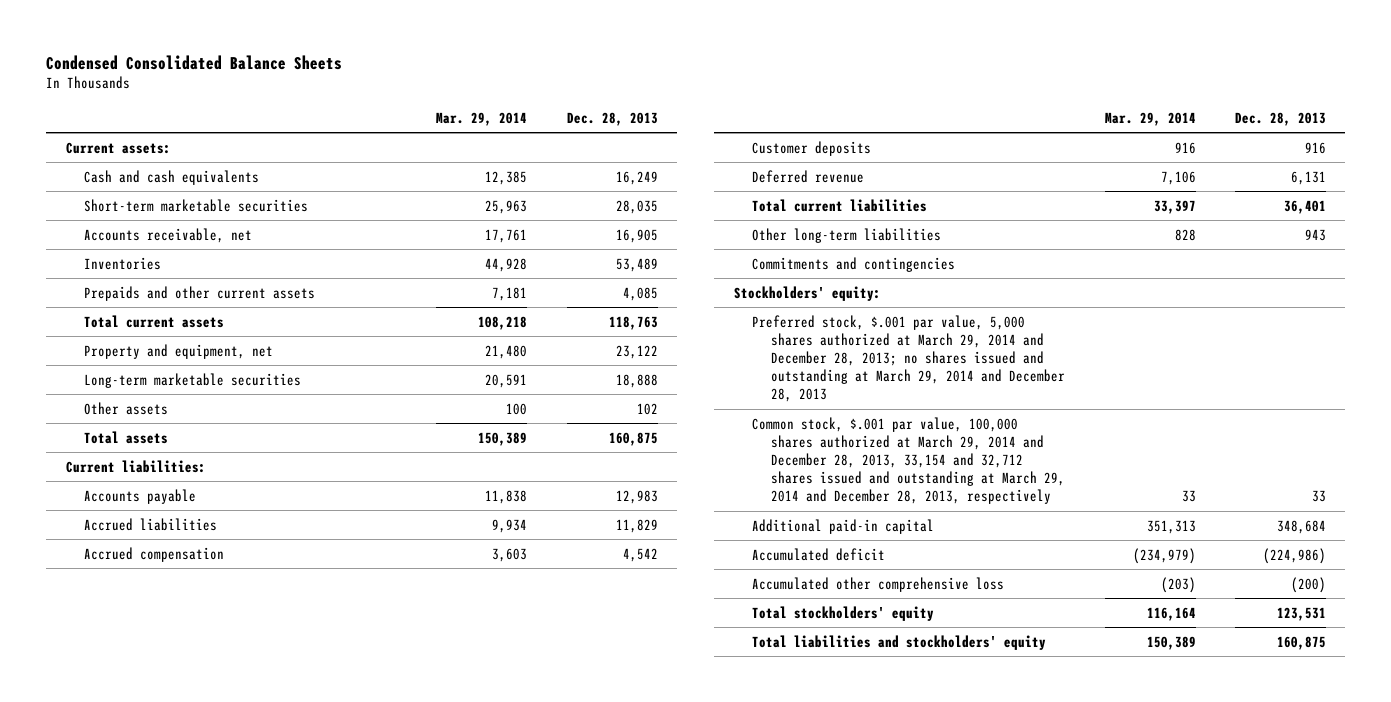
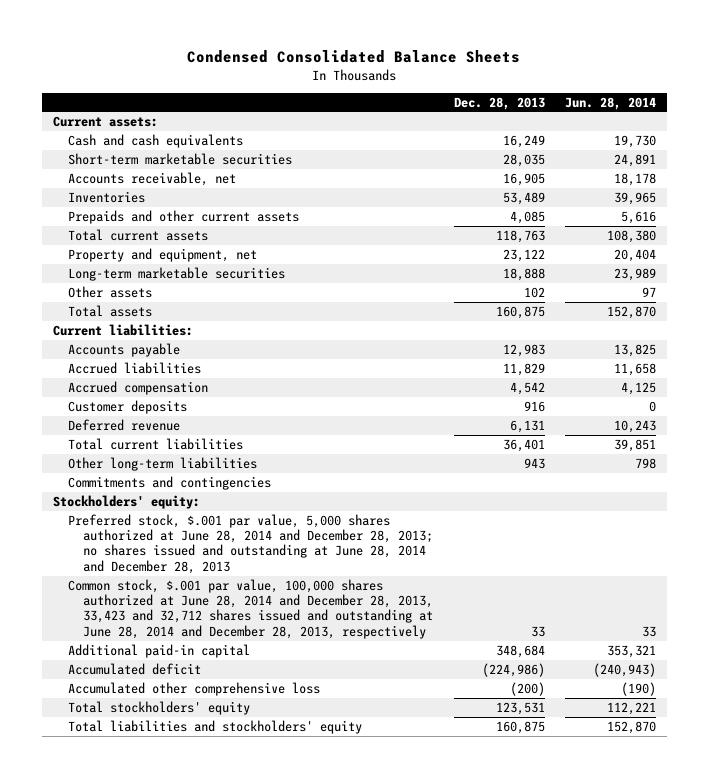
[436,111,528,126] Mar. 29, 2014 -> none
none -> [565,96,657,110] Jun. 28, 2014
[752,314,1066,403] Preferred stock, $.001 par value, 5,000 shares authorized at March 29, 2014 and December 28, 2013; no shares issued and outstanding at March 29, 2014 and December 28, 2013 -> [67,513,433,574] Preferred stock, $.001 par value, 5,000 shares authorized at June 28, 2014 and December 28, 2013; no shares issued and outstanding at June 28, 2014 and December 28, 2013
[752,416,1066,505] Common stock, $.001 par value, 100,000 shares authorized at March 29, 2014 and December 28, 2013, 33,154 and 32,712 shares issued and outstanding at March 29, 2014 and December 28, 2013, respectively -> [67,578,433,639] Common stock, $.001 par value, 100,000 shares authorized at June 28, 2014 and December 28, 2013, 33,423 and 32,712 shares issued and outstanding at June 28, 2014 and December 28, 2013, respectively

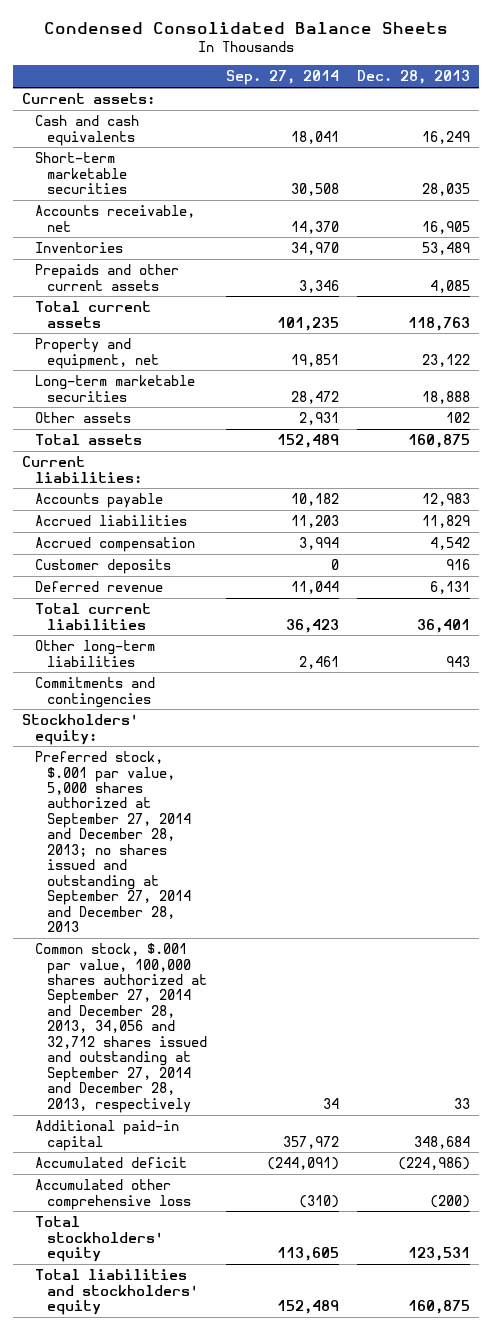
[565,96,657,110] Jun. 28, 2014 -> none
none -> [225,70,339,86] Sep. 27, 2014
[67,513,433,574] Preferred stock, $.001 par value, 5,000 shares authorized at June 28, 2014 and December 28, 2013; no shares issued and outstanding at June 28, 2014 and December 28, 2013 -> [34,751,192,933] Preferred stock, $.001 par value, 5,000 shares authorized at September 27, 2014 and December 28, 2013; no shares issued and outstanding at September 27, 2014 and December 28, 2013
[67,578,433,639] Common stock, $.001 par value, 100,000 shares authorized at June 28, 2014 and December 28, 2013, 33,423 and 32,712 shares issued and outstanding at June 28, 2014 and December 28, 2013, respectively -> [34,943,208,1113] Common stock, $.001 par value, 100,000 shares authorized at September 27, 2014 and December 28, 2013, 34,056 and 32,712 shares issued and outstanding at September 27, 2014 and December 28, 2013, respectively

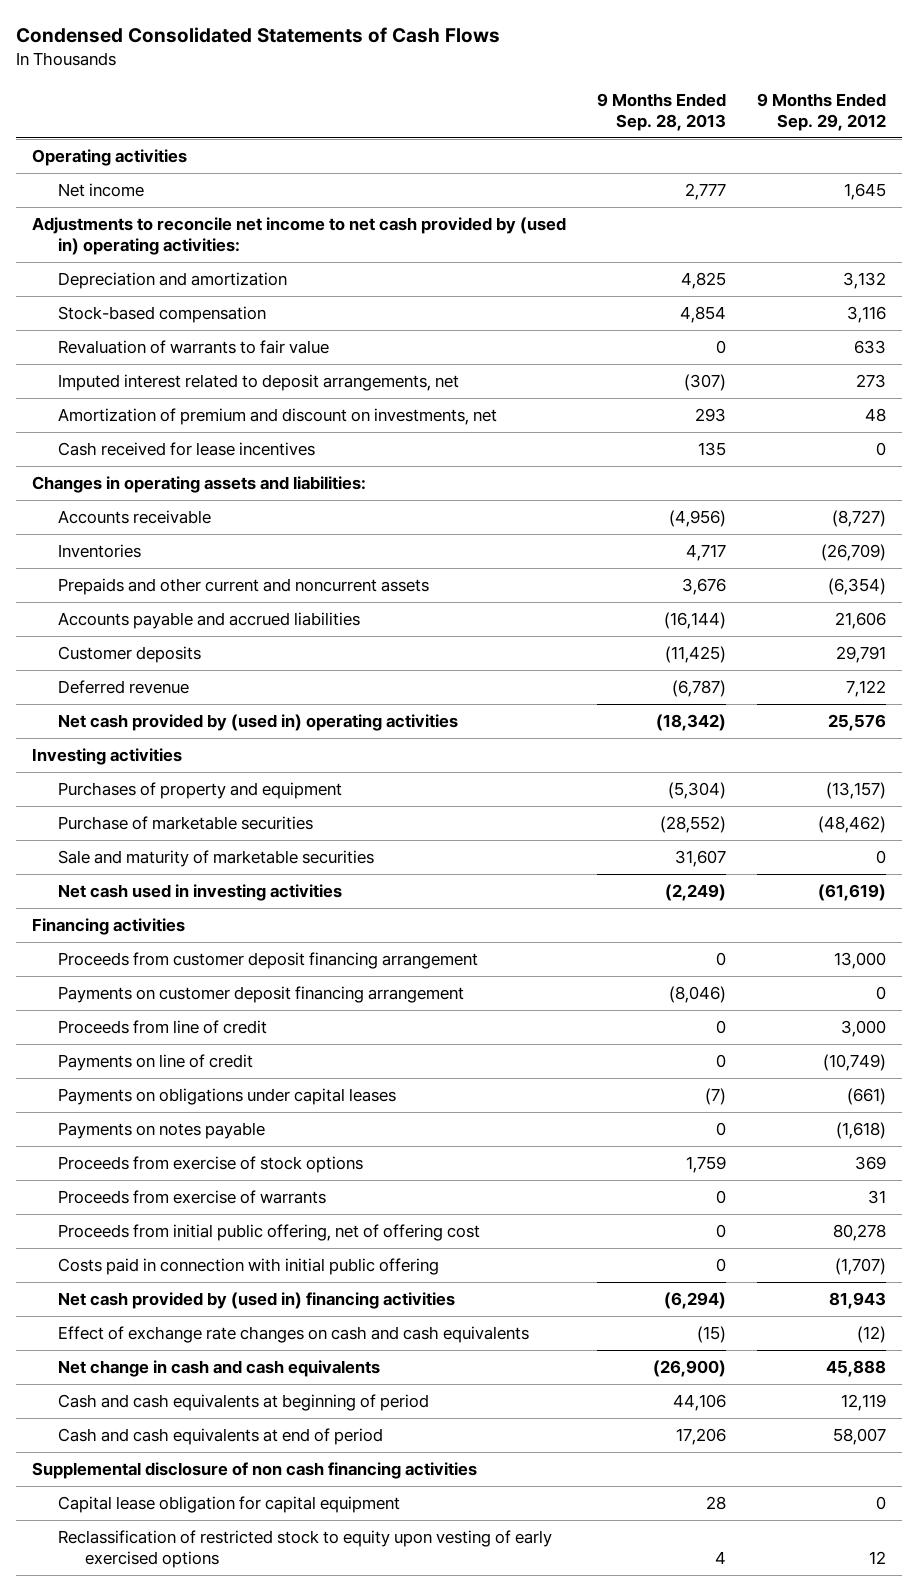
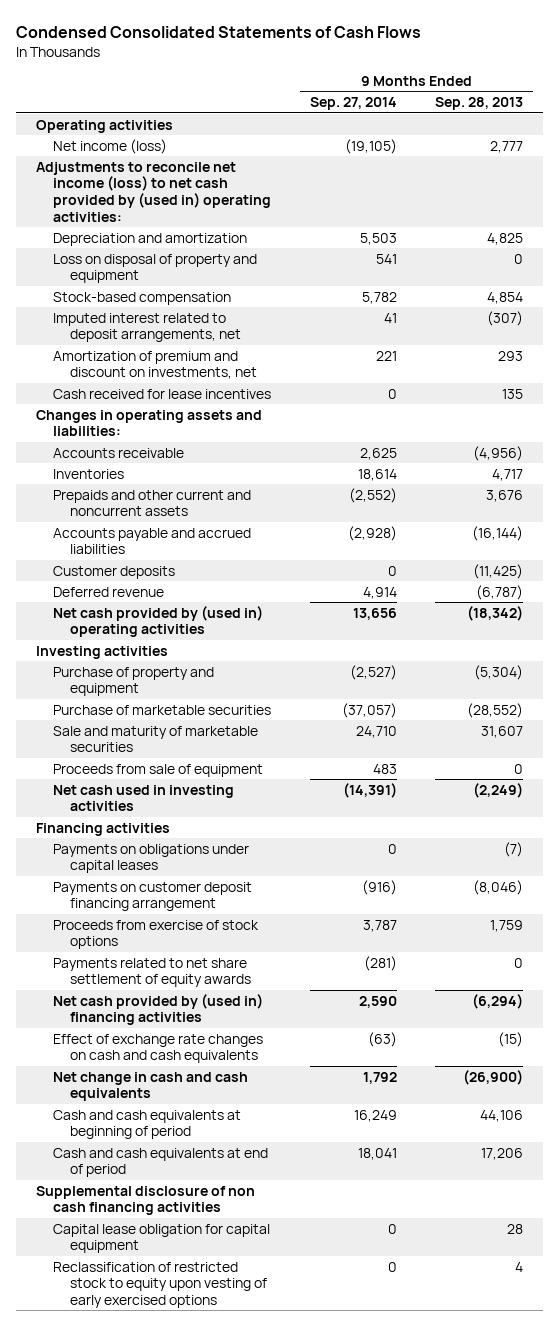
[757,92,887,131] 9 Months Ended Sep. 29, 2012 -> none
none -> [309,97,397,111] Sep. 27, 2014
[58,183,145,198] Net income -> [52,138,167,154] Net income (loss)
[31,217,566,256] Adjustments to reconcile net income to net cash provided by (used in) operating activities: -> [35,161,271,222] Adjustments to reconcile net income (loss) to net cash provided by (used in) operating activities:
none -> [52,253,257,284] Loss on disposal of property and equipment
[58,340,330,355] Revaluation of warrants to fair value -> none
[58,782,343,800] Purchases of property and equipment -> [52,666,214,697] Purchase of property and equipment
none -> [52,763,263,777] Proceeds from sale of equipment
[58,952,479,970] Proceeds from customer deposit financing arrangement -> none
[58,1020,268,1035] Proceeds from line of credit -> none
[58,1054,254,1072] Payments on line of credit -> none
[58,1122,266,1140] Payments on notes payable -> none
[58,986,465,1004] Payments on customer deposit financing arrangement -> [52,881,252,912] Payments on customer deposit financing arrangement
[58,1190,327,1205] Proceeds from exercise of warrants -> none
[58,1224,481,1242] Proceeds from initial public offering, net of offering cost -> none
[58,1258,440,1276] Costs paid in connection with initial public offering -> none
none -> [52,957,252,988] Payments related to net share settlement of equity awards

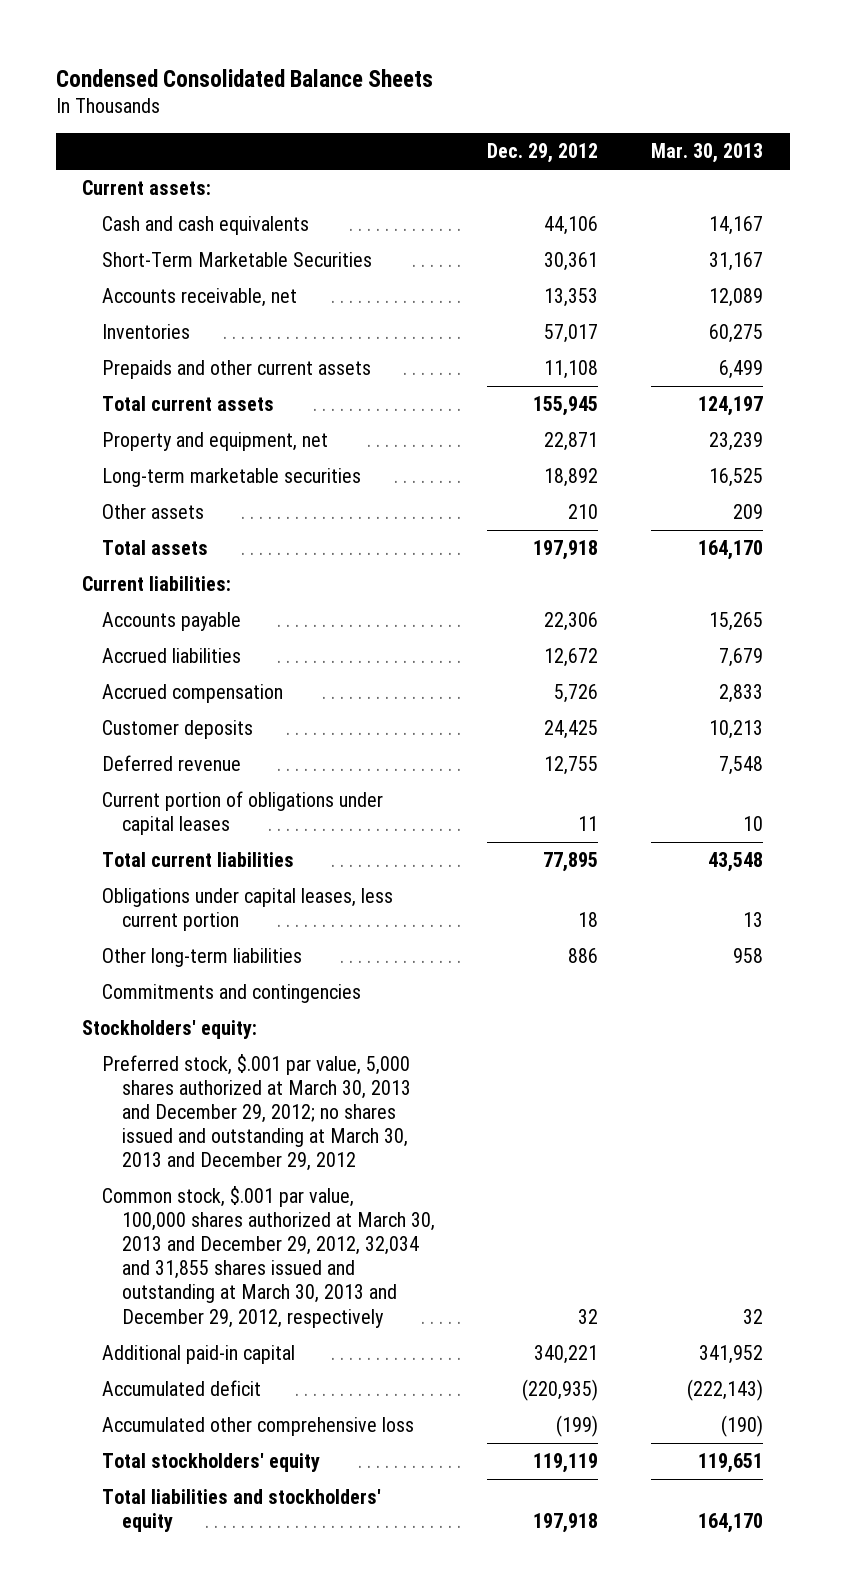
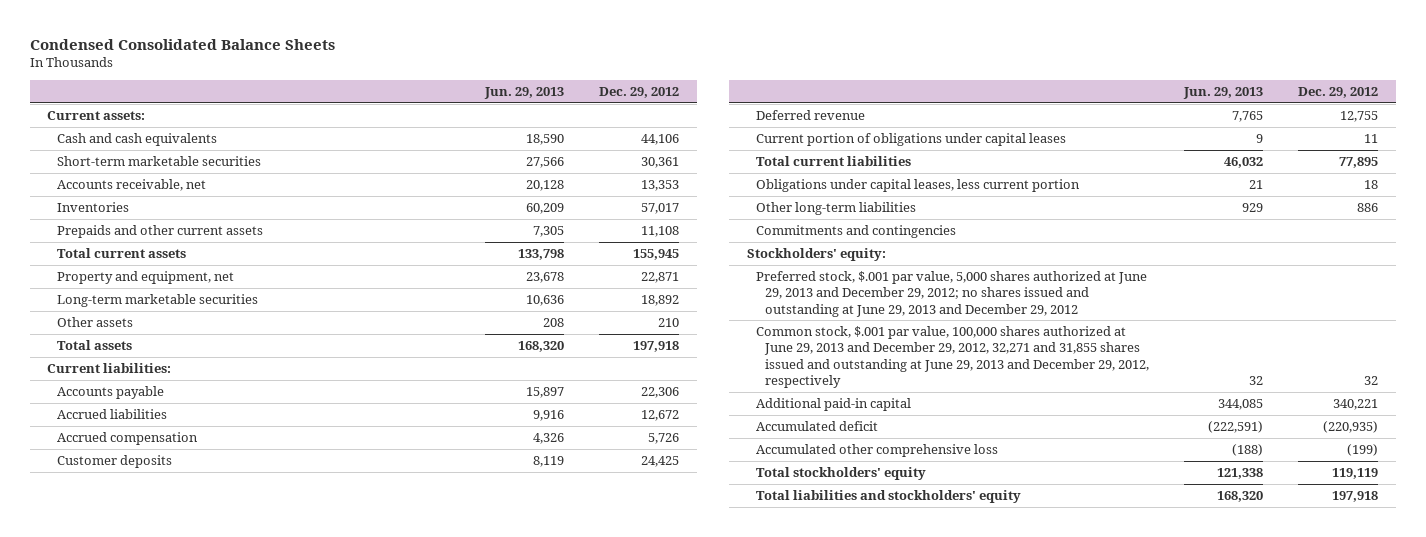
[651,143,764,164] Mar. 30, 2013 -> none
none -> [483,87,564,100] Jun. 29, 2013
[101,252,372,268] Short-Term Marketable Securities -> [56,155,261,166] Short-term marketable securities
[101,1054,411,1172] Preferred stock, $.001 par value, 5,000 shares authorized at March 30, 2013 and December 29, 2012; no shares issued and outstanding at March 30, 2013 and December 29, 2012 -> [755,270,1147,317] Preferred stock, $.001 par value, 5,000 shares authorized at June 29, 2013 and December 29, 2012; no shares issued and outstanding at June 29, 2013 and December 29, 2012
[101,1186,435,1328] Common stock, $.001 par value, 100,000 shares authorized at March 30, 2013 and December 29, 2012, 32,034 and 31,855 shares issued and outstanding at March 30, 2013 and December 29, 2012, respectively -> [755,325,1149,389] Common stock, $.001 par value, 100,000 shares authorized at June 29, 2013 and December 29, 2012, 32,271 and 31,855 shares issued and outstanding at June 29, 2013 and December 29, 2012, respectively

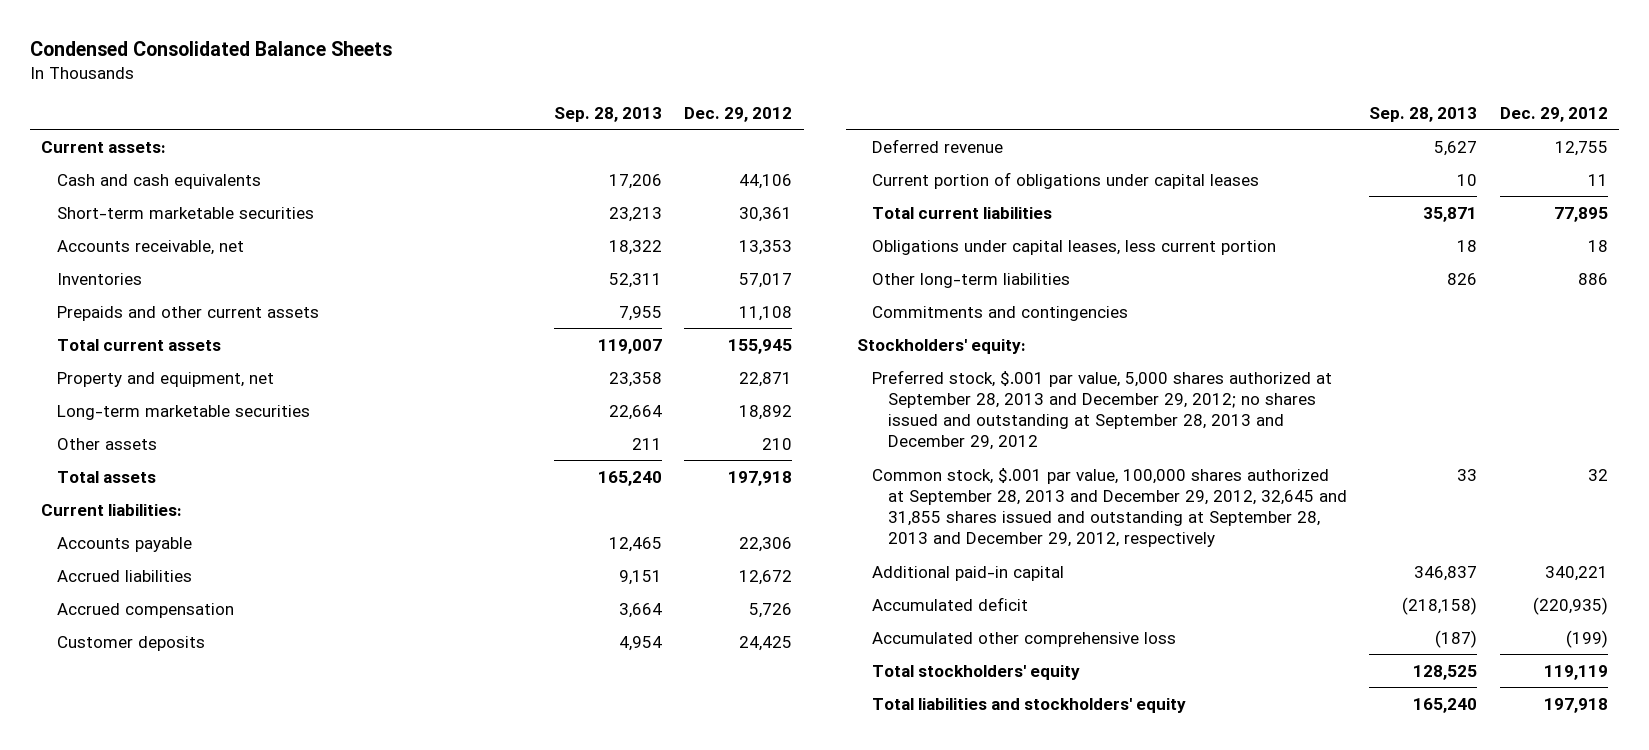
[483,87,564,100] Jun. 29, 2013 -> none
none -> [553,106,662,122] Sep. 28, 2013
[755,270,1147,317] Preferred stock, $.001 par value, 5,000 shares authorized at June 29, 2013 and December 29, 2012; no shares issued and outstanding at June 29, 2013 and December 29, 2012 -> [872,369,1333,450] Preferred stock, $.001 par value, 5,000 shares authorized at September 28, 2013 and December 29, 2012; no shares issued and outstanding at September 28, 2013 and December 29, 2012
[755,325,1149,389] Common stock, $.001 par value, 100,000 shares authorized at June 29, 2013 and December 29, 2012, 32,271 and 31,855 shares issued and outstanding at June 29, 2013 and December 29, 2012, respectively -> [872,467,1347,547] Common stock, $.001 par value, 100,000 shares authorized at September 28, 2013 and December 29, 2012, 32,645 and 31,855 shares issued and outstanding at September 28, 2013 and December 29, 2012, respectively

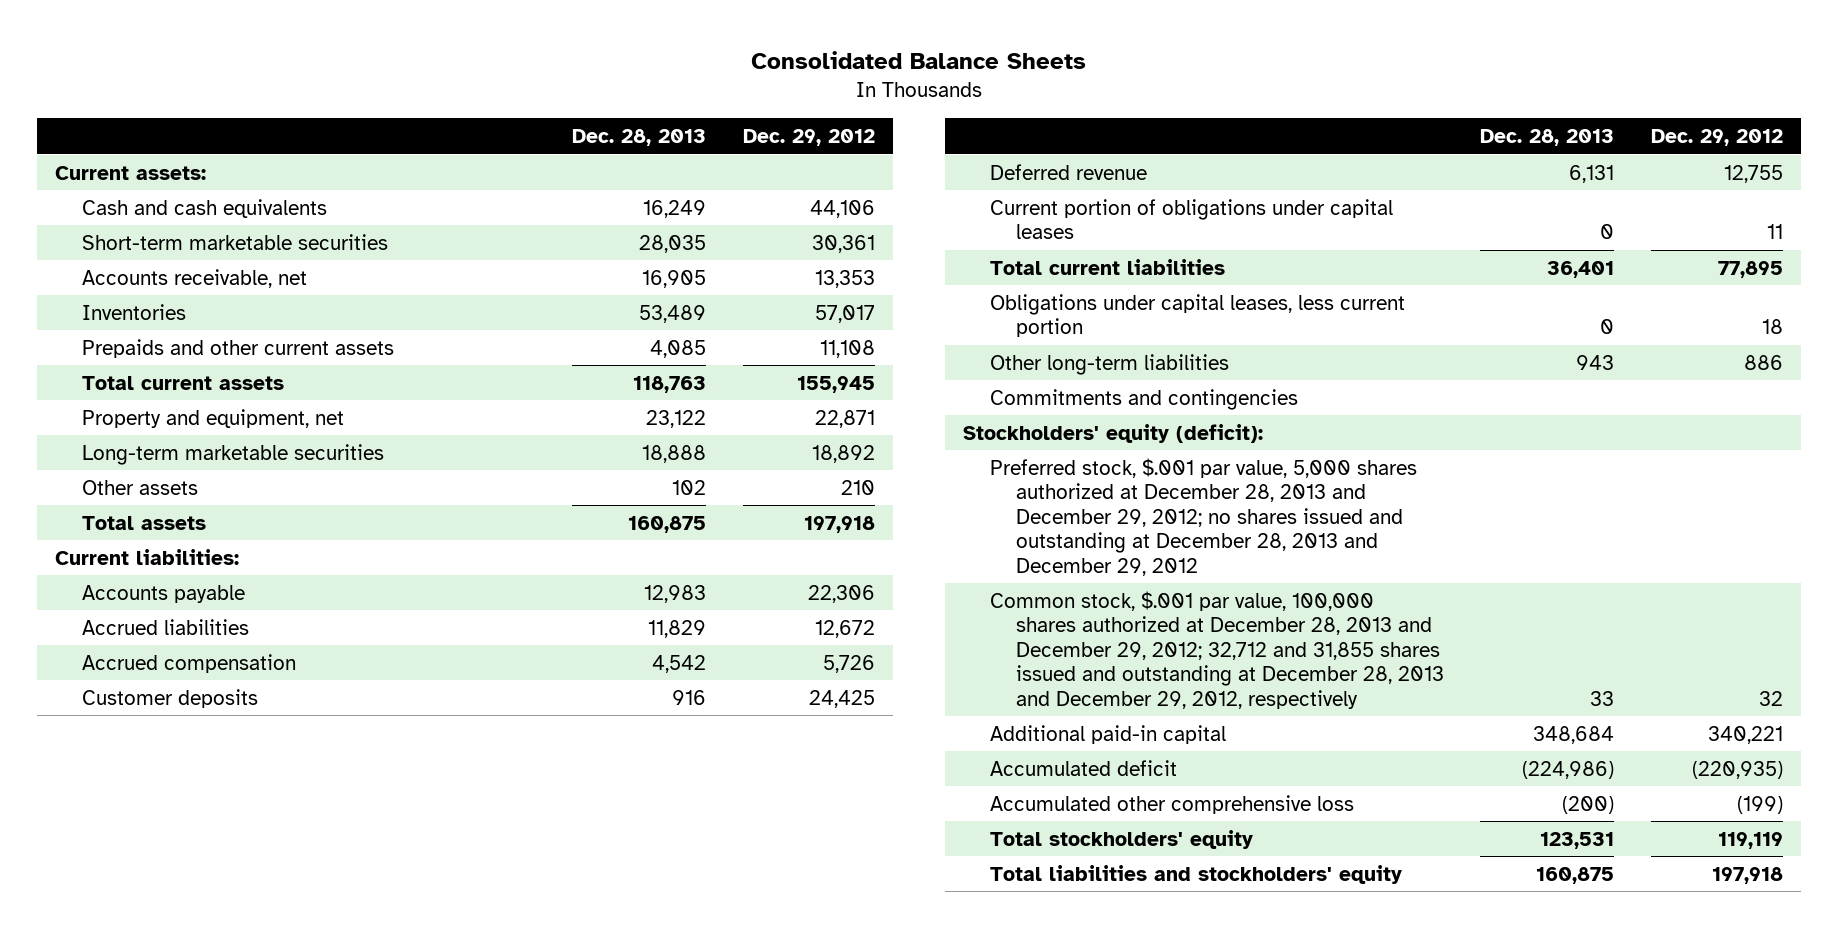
[30,41,393,57] Condensed Consolidated Balance Sheets -> [750,51,1086,70] Consolidated Balance Sheets
[553,106,662,122] Sep. 28, 2013 -> none
none -> [572,129,707,147] Dec. 28, 2013
[857,338,1027,354] Stockholders' equity: -> [963,423,1264,443] Stockholders' equity (deficit):
[872,369,1333,450] Preferred stock, $.001 par value, 5,000 shares authorized at September 28, 2013 and December 29, 2012; no shares issued and outstanding at September 28, 2013 and December 29, 2012 -> [989,457,1417,576] Preferred stock, $.001 par value, 5,000 shares authorized at December 28, 2013 and December 29, 2012; no shares issued and outstanding at December 28, 2013 and December 29, 2012
[872,467,1347,547] Common stock, $.001 par value, 100,000 shares authorized at September 28, 2013 and December 29, 2012, 32,645 and 31,855 shares issued and outstanding at September 28, 2013 and December 29, 2012, respectively -> [989,590,1445,709] Common stock, $.001 par value, 100,000 shares authorized at December 28, 2013 and December 29, 2012; 32,712 and 31,855 shares issued and outstanding at December 28, 2013 and December 29, 2012, respectively

